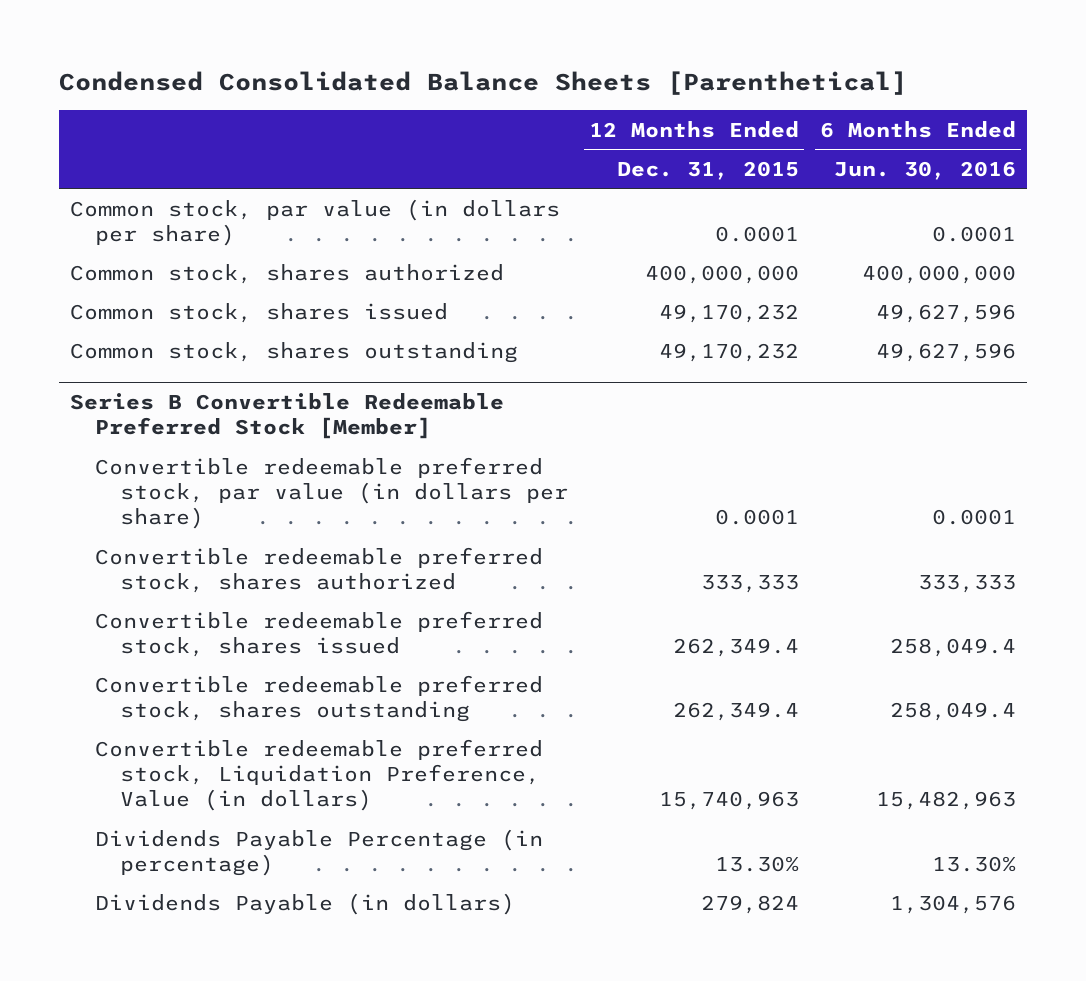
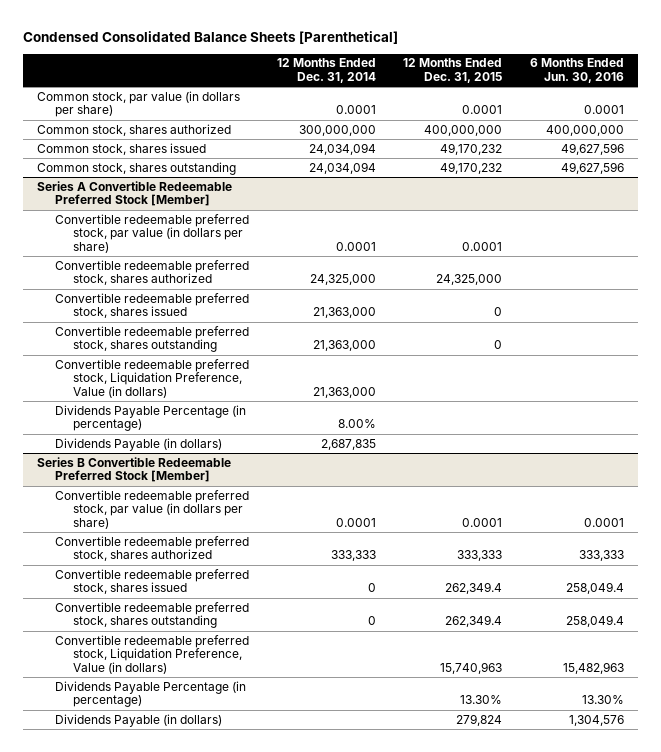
none -> [276,58,376,84] 12 Months Ended Dec. 31, 2014
none -> [37,180,233,207] Series A Convertible Redeemable Preferred Stock [Member]
none -> [55,213,250,254] Convertible redeemable preferred stock, par value (in dollars per share)
none -> [55,259,250,286] Convertible redeemable preferred stock, shares authorized
none -> [55,292,250,319] Convertible redeemable preferred stock, shares issued
none -> [55,325,250,353] Convertible redeemable preferred stock, shares outstanding
none -> [55,358,250,399] Convertible redeemable preferred stock, Liquidation Preference, Value (in dollars)
none -> [55,404,247,432] Dividends Payable Percentage (in percentage)
none -> [55,437,223,451] Dividends Payable (in dollars)

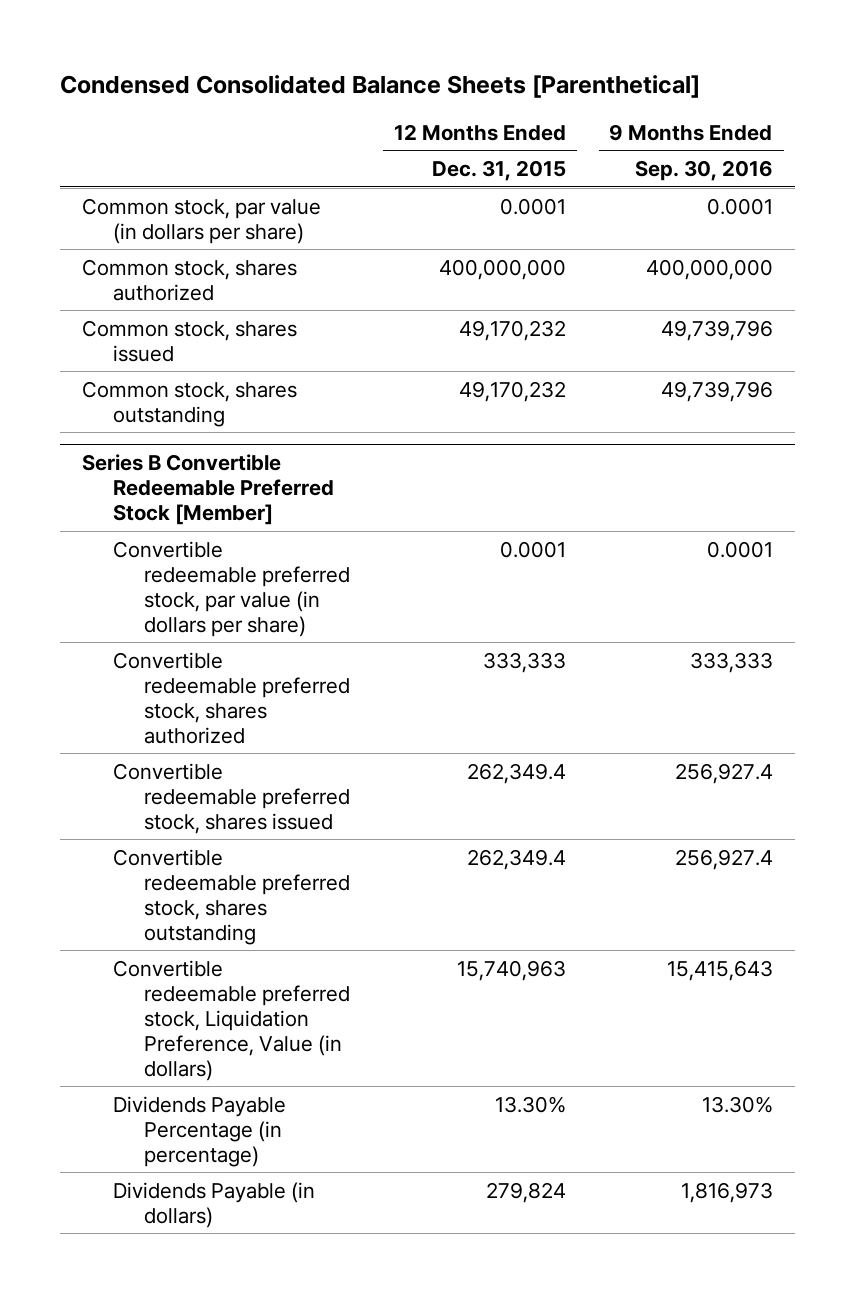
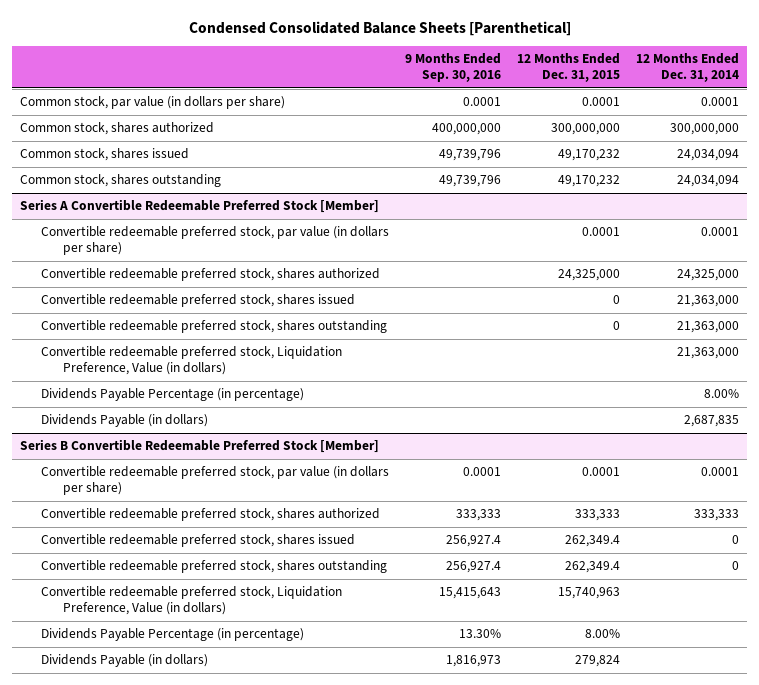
none -> [636,53,740,83] 12 Months Ended Dec. 31, 2014
[438,258,566,280] 400,000,000 -> [551,123,621,136] 300,000,000
none -> [20,199,380,214] Series A Convertible Redeemable Preferred Stock [Member]
none -> [41,226,390,256] Convertible redeemable preferred stock, par value (in dollars per share)
none -> [41,268,381,282] Convertible redeemable preferred stock, shares authorized
none -> [41,294,356,308] Convertible redeemable preferred stock, shares issued
none -> [41,320,388,334] Convertible redeemable preferred stock, shares outstanding
none -> [41,346,343,376] Convertible redeemable preferred stock, Liquidation Preference, Value (in dollars)
none -> [41,388,305,402] Dividends Payable Percentage (in percentage)
none -> [41,414,209,428] Dividends Payable (in dollars)
[494,1095,566,1113] 13.30% -> [585,629,621,639] 8.00%

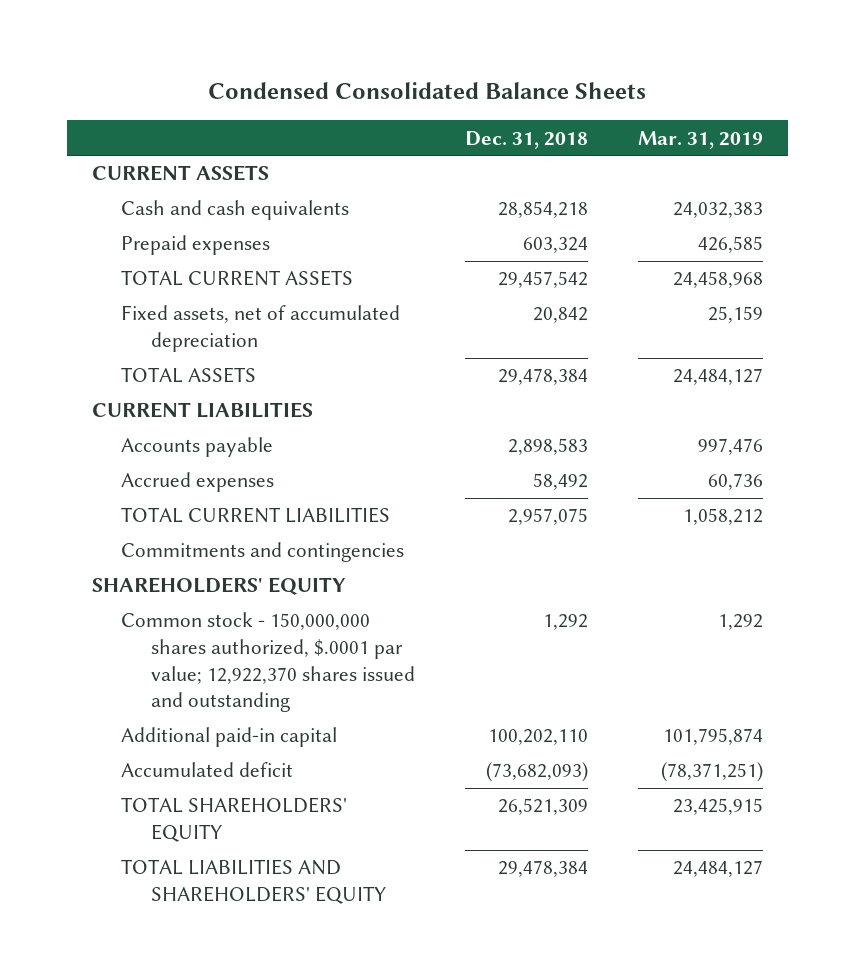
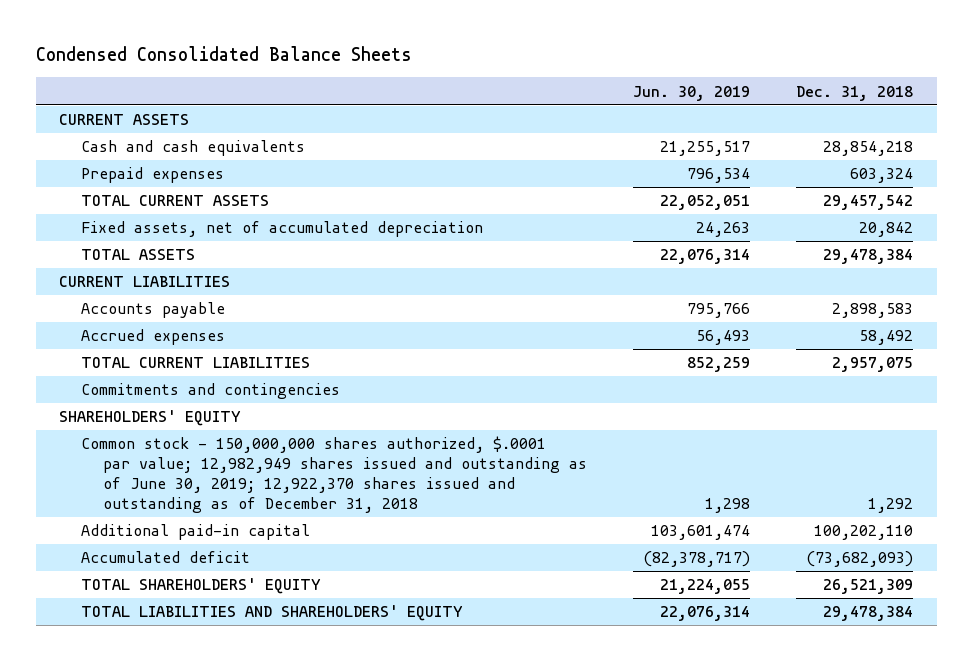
[638,130,764,149] Mar. 31, 2019 -> none
none -> [633,85,751,101] Jun. 30, 2019
[121,612,416,713] Common stock - 150,000,000 shares authorized, $.0001 par value; 12,922,370 shares issued and outstanding -> [81,436,587,514] Common stock - 150,000,000 shares authorized, $.0001 par value; 12,982,949 shares issued and outstanding as of June 30, 2019; 12,922,370 shares issued and outstanding as of December 31, 2018

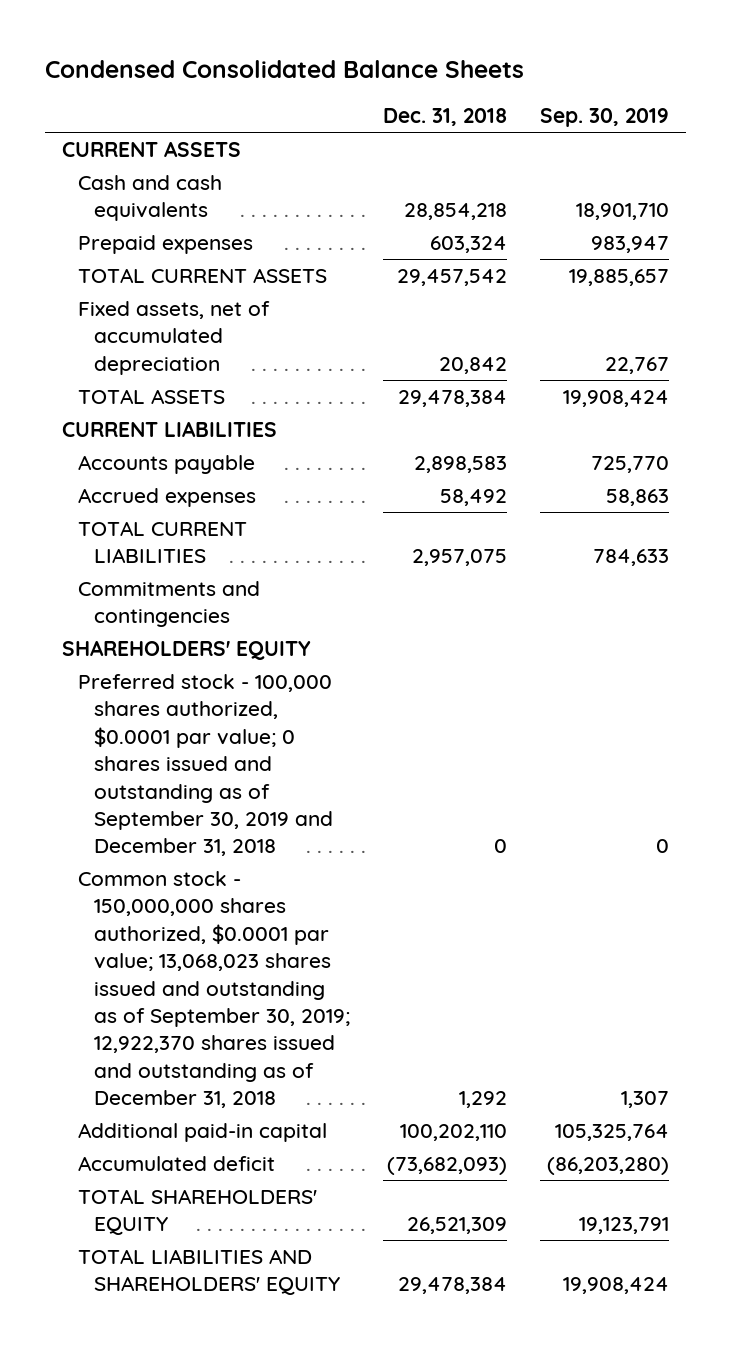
[633,85,751,101] Jun. 30, 2019 -> none
none -> [540,108,670,128] Sep. 30, 2019
none -> [77,673,333,857] Preferred stock - 100,000 shares authorized, $0.0001 par value; 0 shares issued and outstanding as of September 30, 2019 and December 31, 2018
[81,436,587,514] Common stock - 150,000,000 shares authorized, $.0001 par value; 12,982,949 shares issued and outstanding as of June 30, 2019; 12,922,370 shares issued and outstanding as of December 31, 2018 -> [77,870,350,1109] Common stock - 150,000,000 shares authorized, $0.0001 par value; 13,068,023 shares issued and outstanding as of September 30, 2019; 12,922,370 shares issued and outstanding as of December 31, 2018

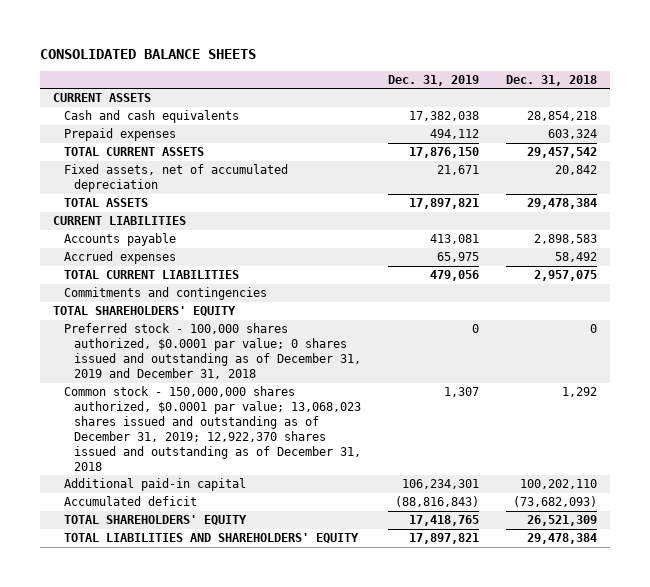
[45,60,525,79] Condensed Consolidated Balance Sheets -> [39,48,256,59] CONSOLIDATED BALANCE SHEETS
[540,108,670,128] Sep. 30, 2019 -> none
none -> [387,74,479,86] Dec. 31, 2019
[62,639,312,660] SHAREHOLDERS' EQUITY -> [53,306,237,317] TOTAL SHAREHOLDERS' EQUITY
[77,673,333,857] Preferred stock - 100,000 shares authorized, $0.0001 par value; 0 shares issued and outstanding as of September 30, 2019 and December 31, 2018 -> [63,323,361,380] Preferred stock - 100,000 shares authorized, $0.0001 par value; 0 shares issued and outstanding as of December 31, 2019 and December 31, 2018
[77,870,350,1109] Common stock - 150,000,000 shares authorized, $0.0001 par value; 13,068,023 shares issued and outstanding as of September 30, 2019; 12,922,370 shares issued and outstanding as of December 31, 2018 -> [63,386,361,471] Common stock - 150,000,000 shares authorized, $0.0001 par value; 13,068,023 shares issued and outstanding as of December 31, 2019; 12,922,370 shares issued and outstanding as of December 31, 2018

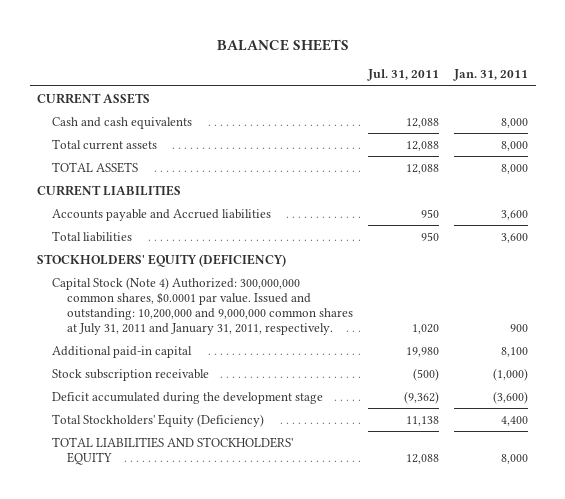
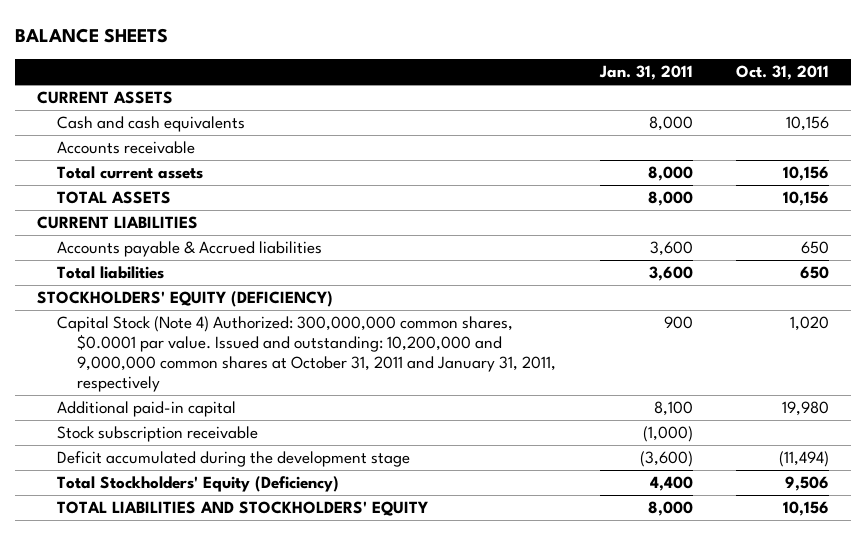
[367,69,440,82] Jul. 31, 2011 -> none
none -> [736,65,830,81] Oct. 31, 2011
none -> [57,141,196,155] Accounts receivable
[52,208,272,221] Accounts payable and Accrued liabilities -> [57,241,323,258] Accounts payable & Accrued liabilities
[52,276,354,336] Capital Stock (Note 4) Authorized: 300,000,000 common shares, $0.0001 par value. Issued and outstanding: 10,200,000 and 9,000,000 common shares at July 31, 2011 and January 31, 2011, respectively. -> [57,316,556,393] Capital Stock (Note 4) Authorized: 300,000,000 common shares, $0.0001 par value. Issued and outstanding: 10,200,000 and 9,000,000 common shares at October 31, 2011 and January 31, 2011, respectively

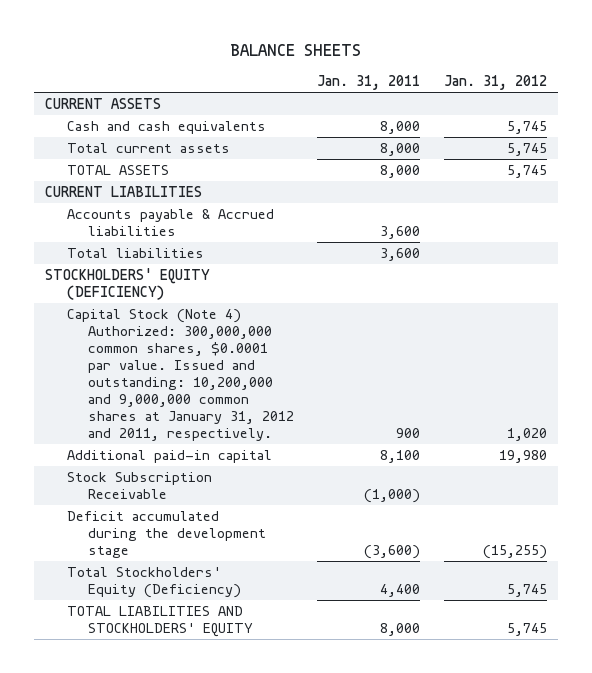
[736,65,830,81] Oct. 31, 2011 -> none
none -> [443,75,547,91] Jan. 31, 2012
[57,141,196,155] Accounts receivable -> none
[57,316,556,393] Capital Stock (Note 4) Authorized: 300,000,000 common shares, $0.0001 par value. Issued and outstanding: 10,200,000 and 9,000,000 common shares at October 31, 2011 and January 31, 2011, respectively -> [66,308,295,441] Capital Stock (Note 4) Authorized: 300,000,000 common shares, $0.0001 par value. Issued and outstanding: 10,200,000 and 9,000,000 common shares at January 31, 2012 and 2011, respectively.
[57,426,259,443] Stock subscription receivable -> [66,471,212,499] Stock Subscription Receivable

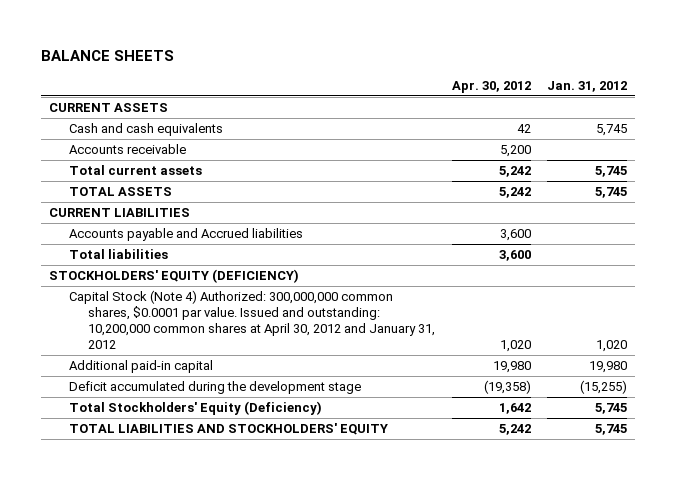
[317,75,421,91] Jan. 31, 2011 -> none
none -> [451,80,531,93] Apr. 30, 2012
none -> [68,144,186,155] Accounts receivable
[66,208,274,236] Accounts payable & Accrued liabilities -> [68,228,303,242] Accounts payable and Accrued liabilities
[66,308,295,441] Capital Stock (Note 4) Authorized: 300,000,000 common shares, $0.0001 par value. Issued and outstanding: 10,200,000 and 9,000,000 common shares at January 31, 2012 and 2011, respectively. -> [68,290,436,350] Capital Stock (Note 4) Authorized: 300,000,000 common shares, $0.0001 par value. Issued and outstanding: 10,200,000 common shares at April 30, 2012 and January 31, 2012
[66,471,212,499] Stock Subscription Receivable -> none

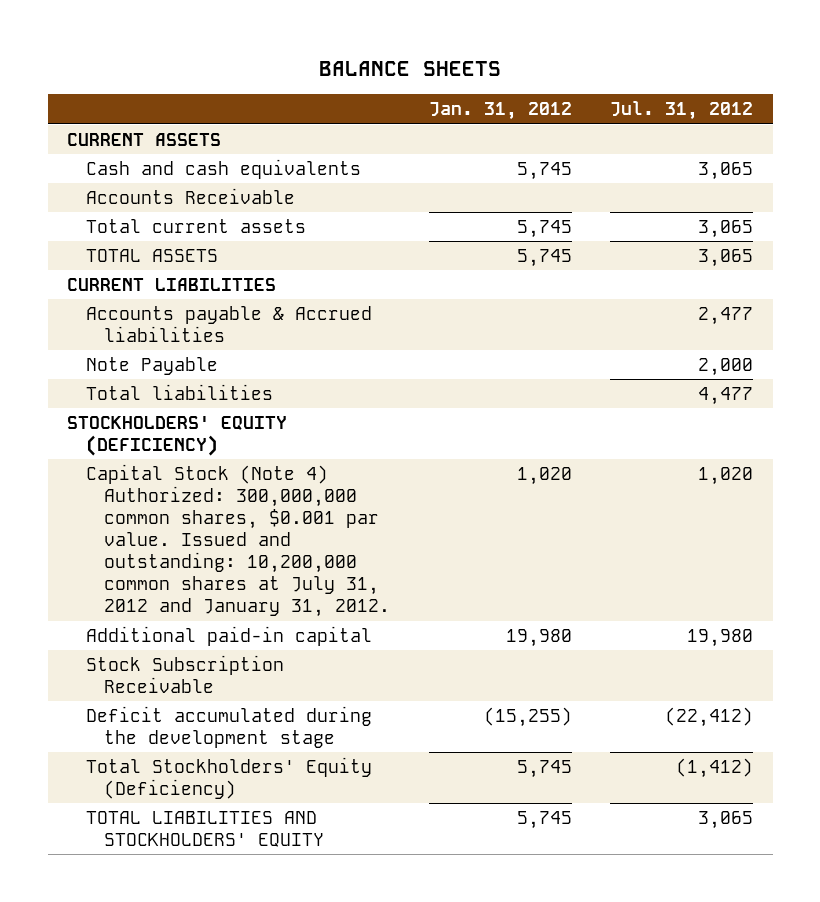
[451,80,531,93] Apr. 30, 2012 -> none
none -> [610,101,754,121] Jul. 31, 2012
[68,144,186,155] Accounts receivable -> [85,188,295,205] Accounts Receivable
[68,228,303,242] Accounts payable and Accrued liabilities -> [85,306,372,343] Accounts payable & Accrued liabilities
none -> [85,357,218,376] Note Payable
[68,290,436,350] Capital Stock (Note 4) Authorized: 300,000,000 common shares, $0.0001 par value. Issued and outstanding: 10,200,000 common shares at April 30, 2012 and January 31, 2012 -> [85,464,391,618] Capital Stock (Note 4) Authorized: 300,000,000 common shares, $0.001 par value. Issued and outstanding: 10,200,000 common shares at July 31, 2012 and January 31, 2012.
none -> [85,655,284,694] Stock Subscription Receivable

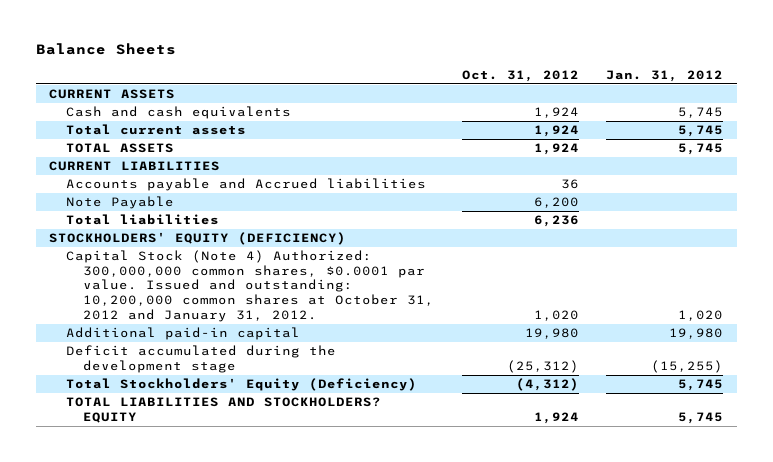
[319,60,502,76] BALANCE SHEETS -> [35,43,176,56] Balance Sheets
[610,101,754,121] Jul. 31, 2012 -> none
none -> [461,70,579,83] Oct. 31, 2012
[85,188,295,205] Accounts Receivable -> none
[85,306,372,343] Accounts payable & Accrued liabilities -> [66,178,427,192] Accounts payable and Accrued liabilities
[85,464,391,618] Capital Stock (Note 4) Authorized: 300,000,000 common shares, $0.001 par value. Issued and outstanding: 10,200,000 common shares at July 31, 2012 and January 31, 2012. -> [66,250,435,322] Capital Stock (Note 4) Authorized: 300,000,000 common shares, $0.0001 par value. Issued and outstanding: 10,200,000 common shares at October 31, 2012 and January 31, 2012.
[85,655,284,694] Stock Subscription Receivable -> none
[85,811,325,848] TOTAL LIABILITIES AND STOCKHOLDERS' EQUITY -> [66,397,382,423] TOTAL LIABILITIES AND STOCKHOLDERS? EQUITY

